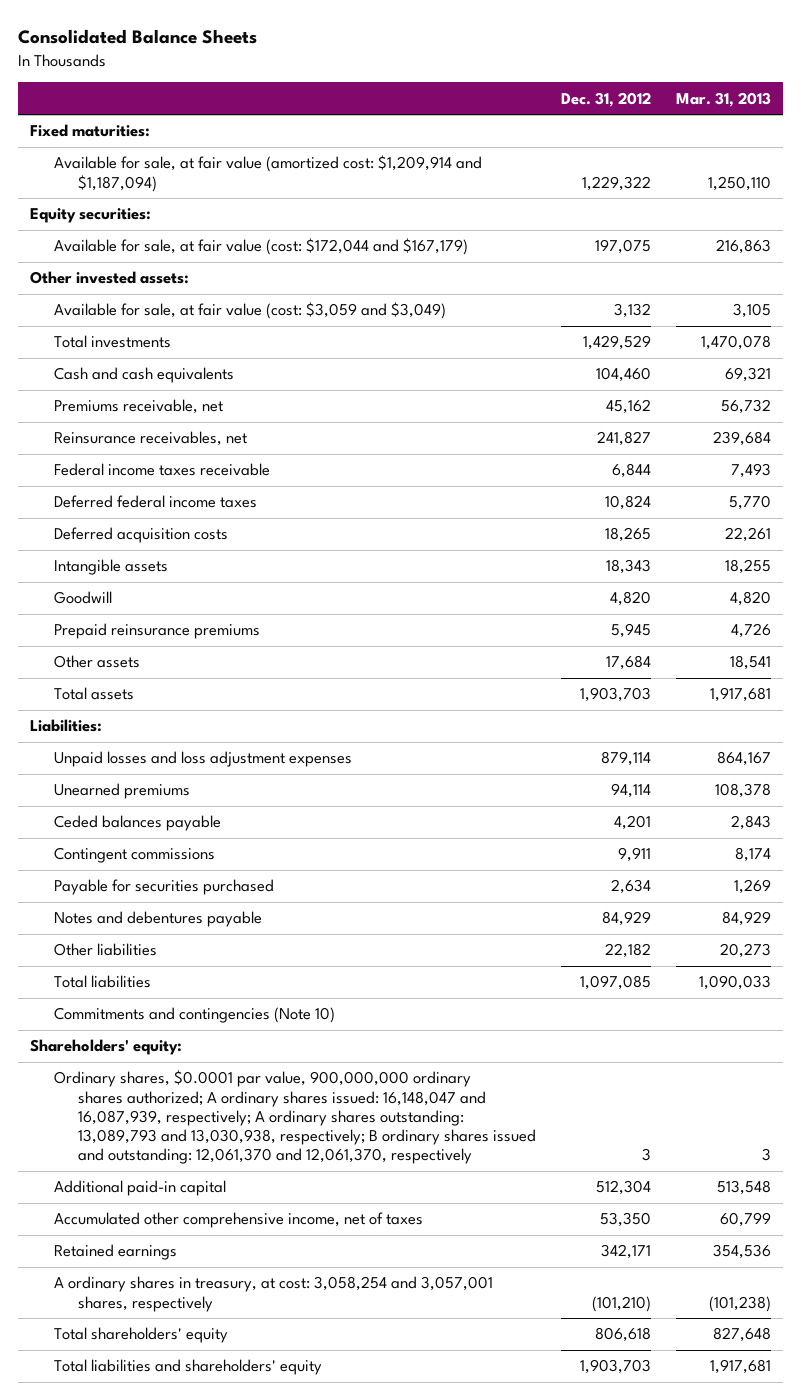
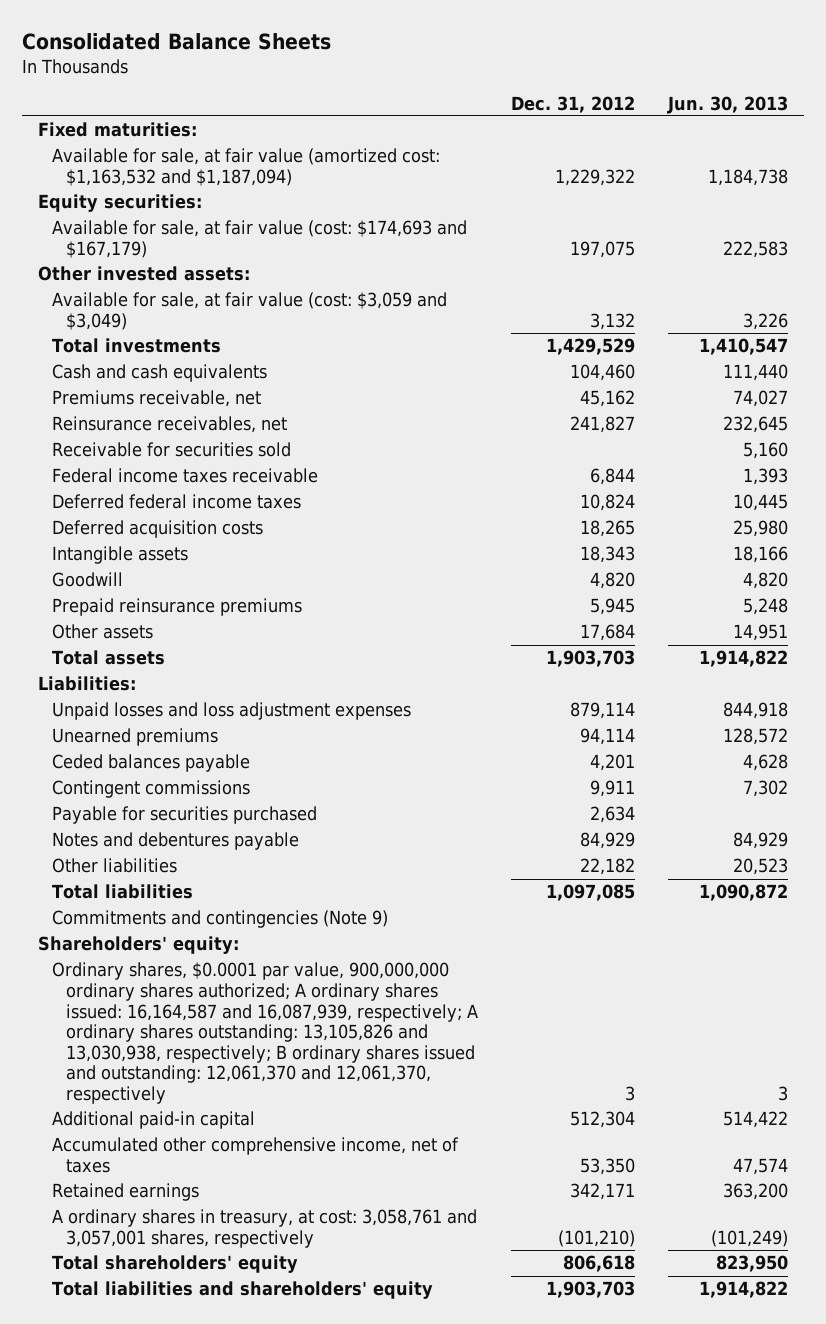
[675,91,771,107] Mar. 31, 2013 -> none
none -> [666,95,788,114] Jun. 30, 2013
[54,155,483,192] Available for sale, at fair value (amortized cost: $1,209,914 and $1,187,094) -> [51,148,440,186] Available for sale, at fair value (amortized cost: $1,163,532 and $1,187,094)
[54,238,469,256] Available for sale, at fair value (cost: $172,044 and $167,179) -> [51,220,467,258] Available for sale, at fair value (cost: $174,693 and $167,179)
none -> [51,442,291,458] Receivable for securities sold
[54,1007,336,1024] Commitments and contingencies (Note 10) -> [51,910,388,929] Commitments and contingencies (Note 9)
[54,1070,537,1165] Ordinary shares, $0.0001 par value, 900,000,000 ordinary shares authorized; A ordinary shares issued: 16,148,047 and 16,087,939, respectively; A ordinary shares outstanding: 13,089,793 and 13,030,938, respectively; B ordinary shares issued and outstanding: 12,061,370 and 12,061,370, respectively -> [51,962,478,1105] Ordinary shares, $0.0001 par value, 900,000,000 ordinary shares authorized; A ordinary shares issued: 16,164,587 and 16,087,939, respectively; A ordinary shares outstanding: 13,105,826 and 13,030,938, respectively; B ordinary shares issued and outstanding: 12,061,370 and 12,061,370, respectively
[54,1276,494,1312] A ordinary shares in treasury, at cost: 3,058,254 and 3,057,001 shares, respectively -> [51,1209,477,1248] A ordinary shares in treasury, at cost: 3,058,761 and 3,057,001 shares, respectively

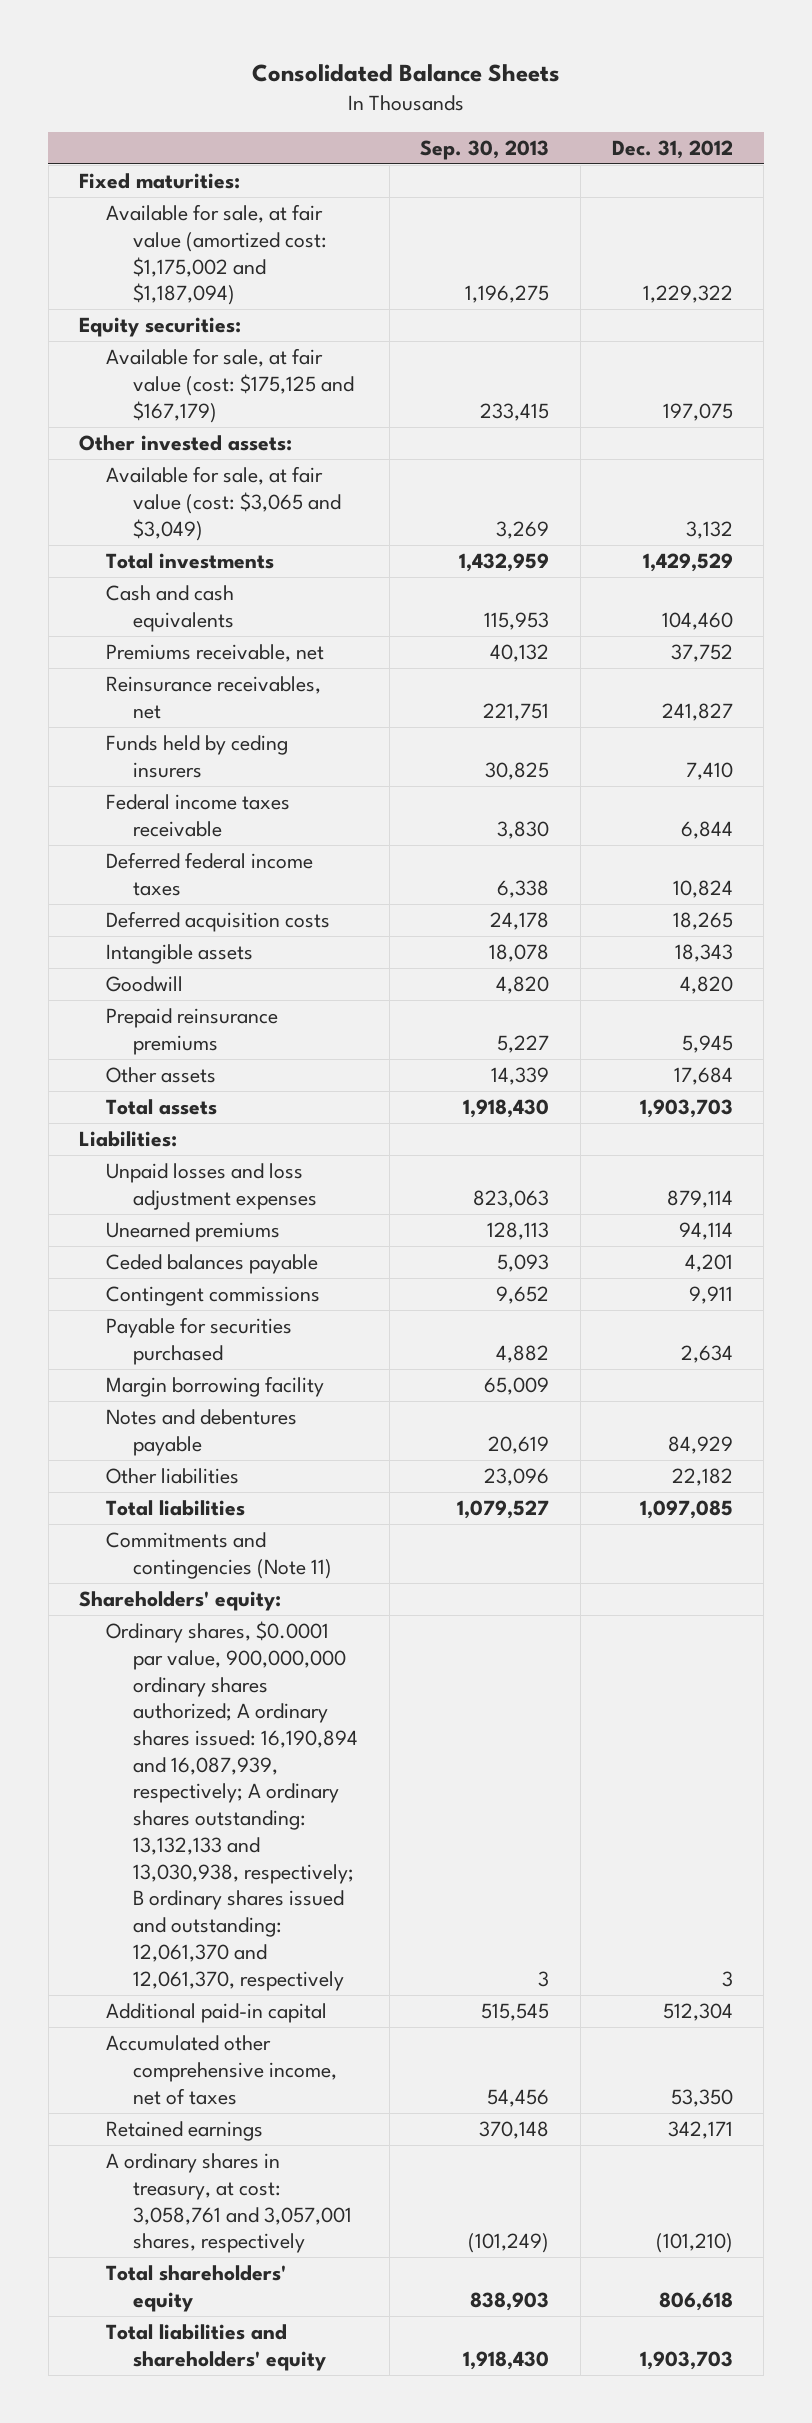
[666,95,788,114] Jun. 30, 2013 -> none
none -> [420,139,550,160] Sep. 30, 2013
[51,148,440,186] Available for sale, at fair value (amortized cost: $1,163,532 and $1,187,094) -> [106,204,327,306] Available for sale, at fair value (amortized cost: $1,175,002 and $1,187,094)
[51,220,467,258] Available for sale, at fair value (cost: $174,693 and $167,179) -> [106,348,354,423] Available for sale, at fair value (cost: $175,125 and $167,179)
[51,292,447,330] Available for sale, at fair value (cost: $3,059 and $3,049) -> [106,466,341,541] Available for sale, at fair value (cost: $3,065 and $3,049)
[579,390,635,408] 45,162 -> [670,644,733,663] 37,752
[51,442,291,458] Receivable for securities sold -> none
none -> [106,735,289,778] Funds held by ceding insurers
none -> [106,1376,325,1398] Margin borrowing facility
[51,910,388,929] Commitments and contingencies (Note 9) -> [106,1532,332,1579] Commitments and contingencies (Note 11)
[51,962,478,1105] Ordinary shares, $0.0001 par value, 900,000,000 ordinary shares authorized; A ordinary shares issued: 16,164,587 and 16,087,939, respectively; A ordinary shares outstanding: 13,105,826 and 13,030,938, respectively; B ordinary shares issued and outstanding: 12,061,370 and 12,061,370, respectively -> [106,1621,358,1991] Ordinary shares, $0.0001 par value, 900,000,000 ordinary shares authorized; A ordinary shares issued: 16,190,894 and 16,087,939, respectively; A ordinary shares outstanding: 13,132,133 and 13,030,938, respectively; B ordinary shares issued and outstanding: 12,061,370 and 12,061,370, respectively

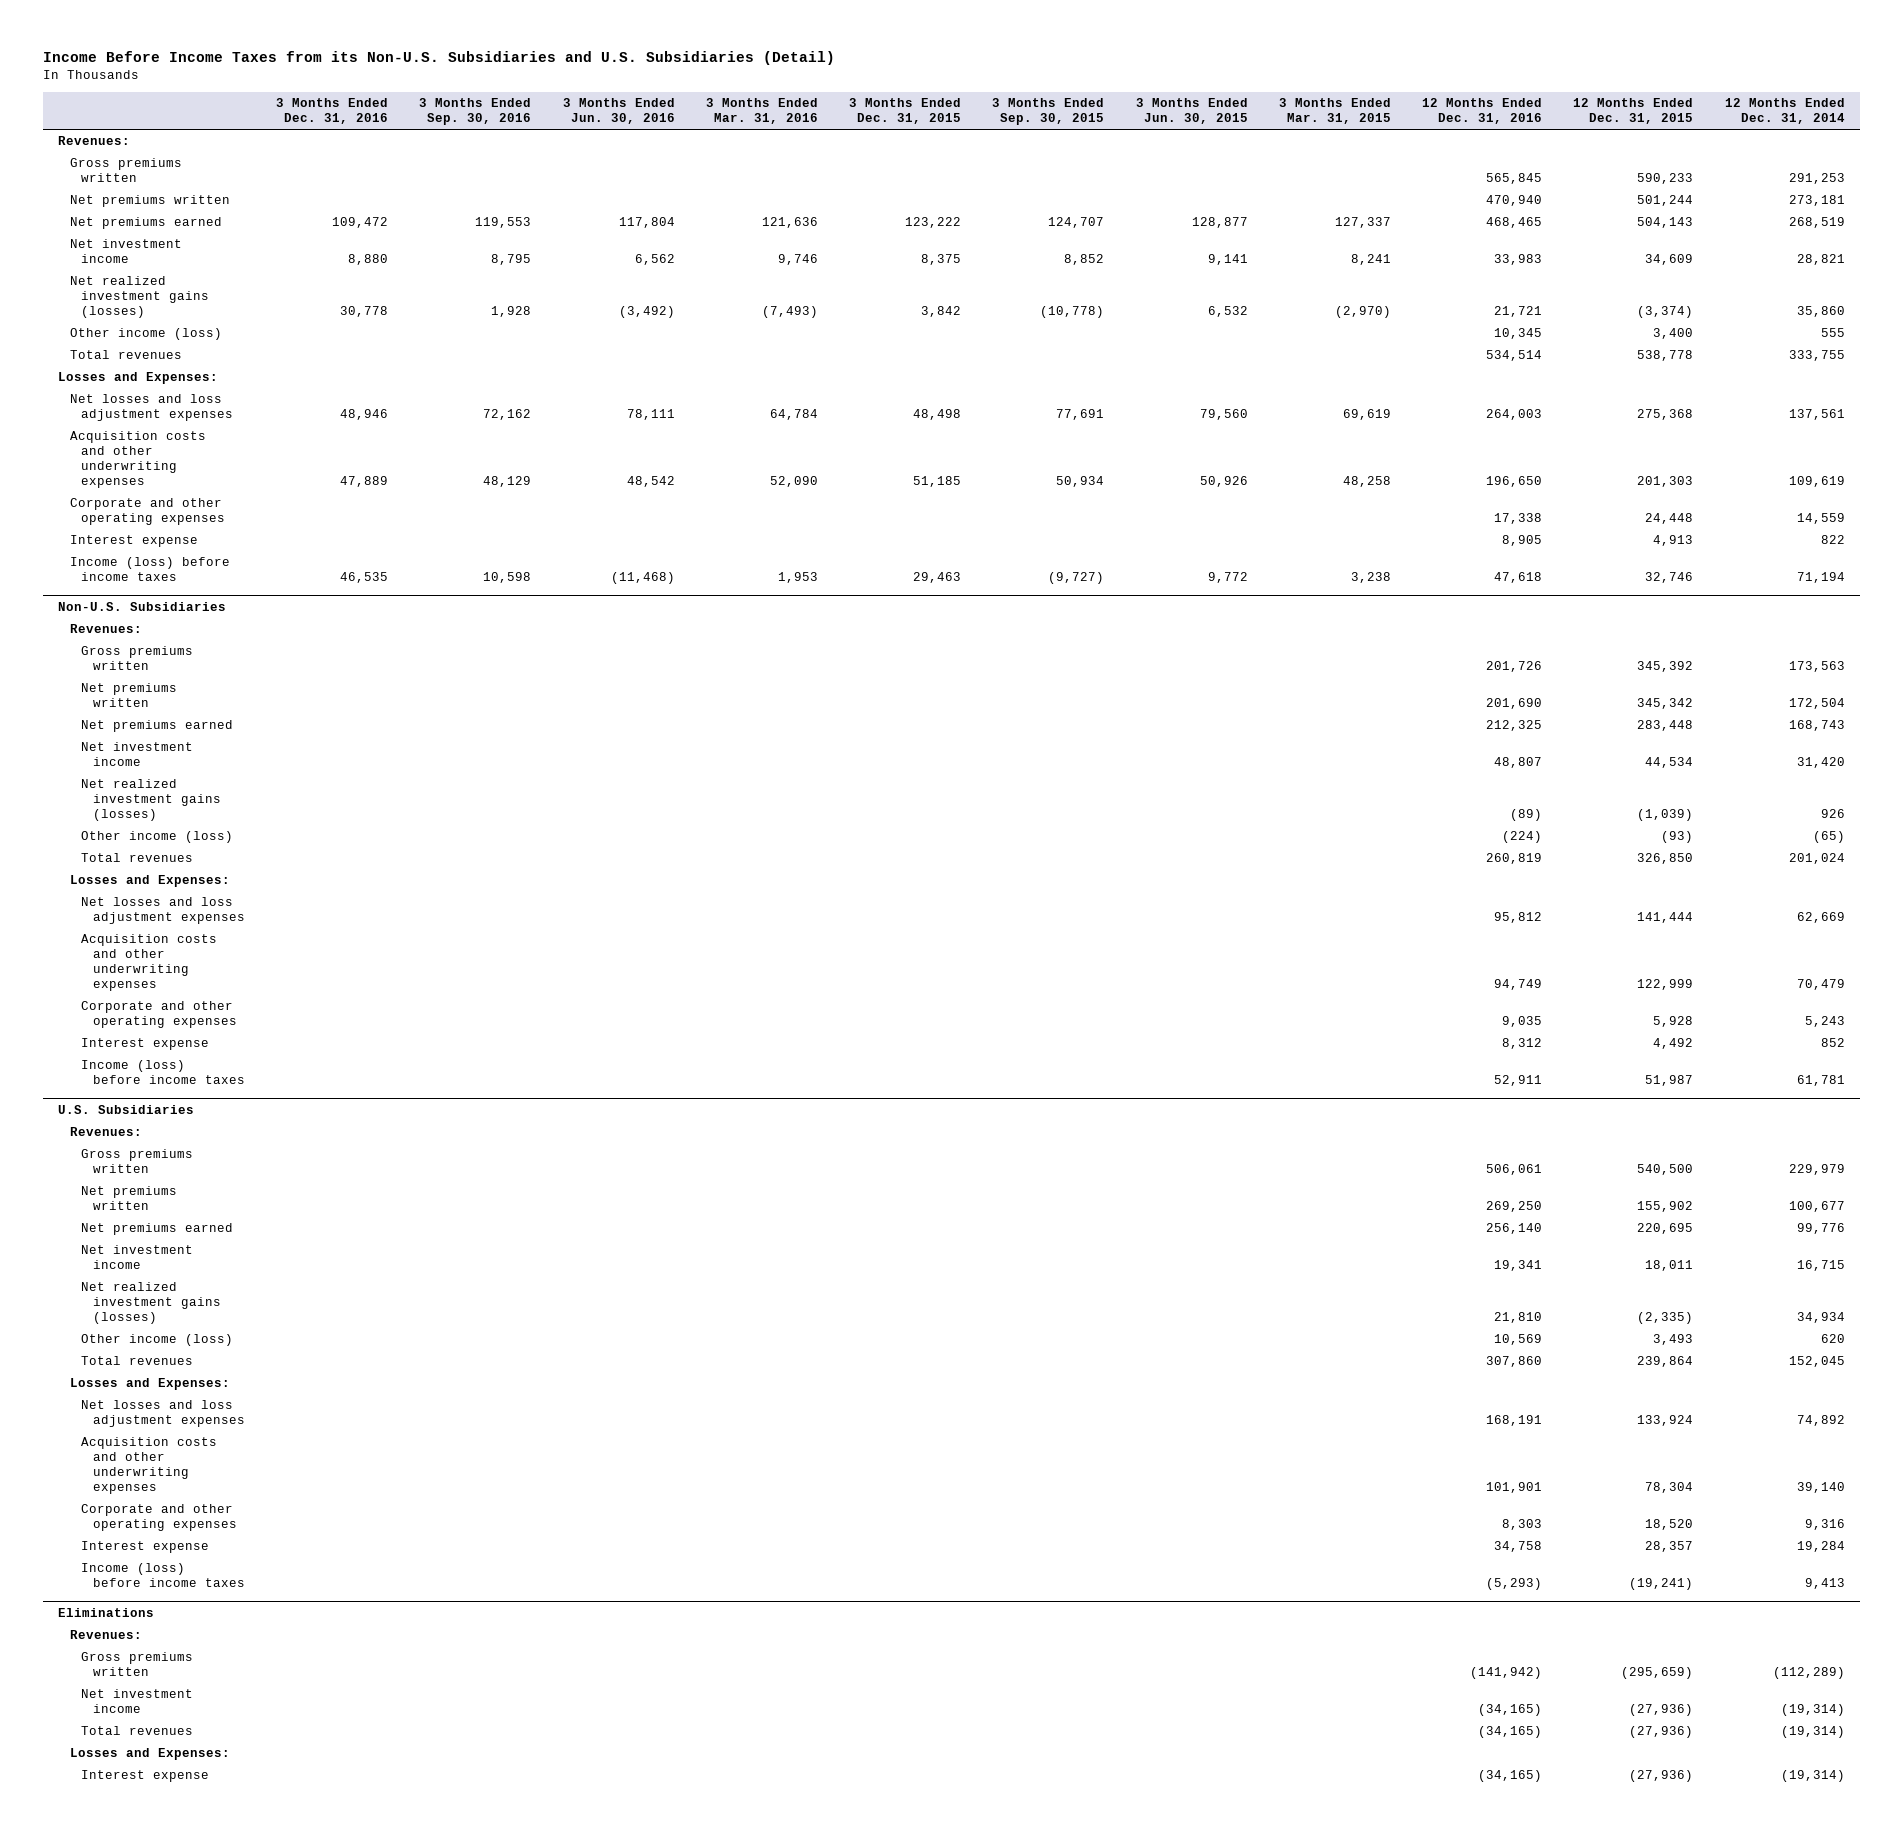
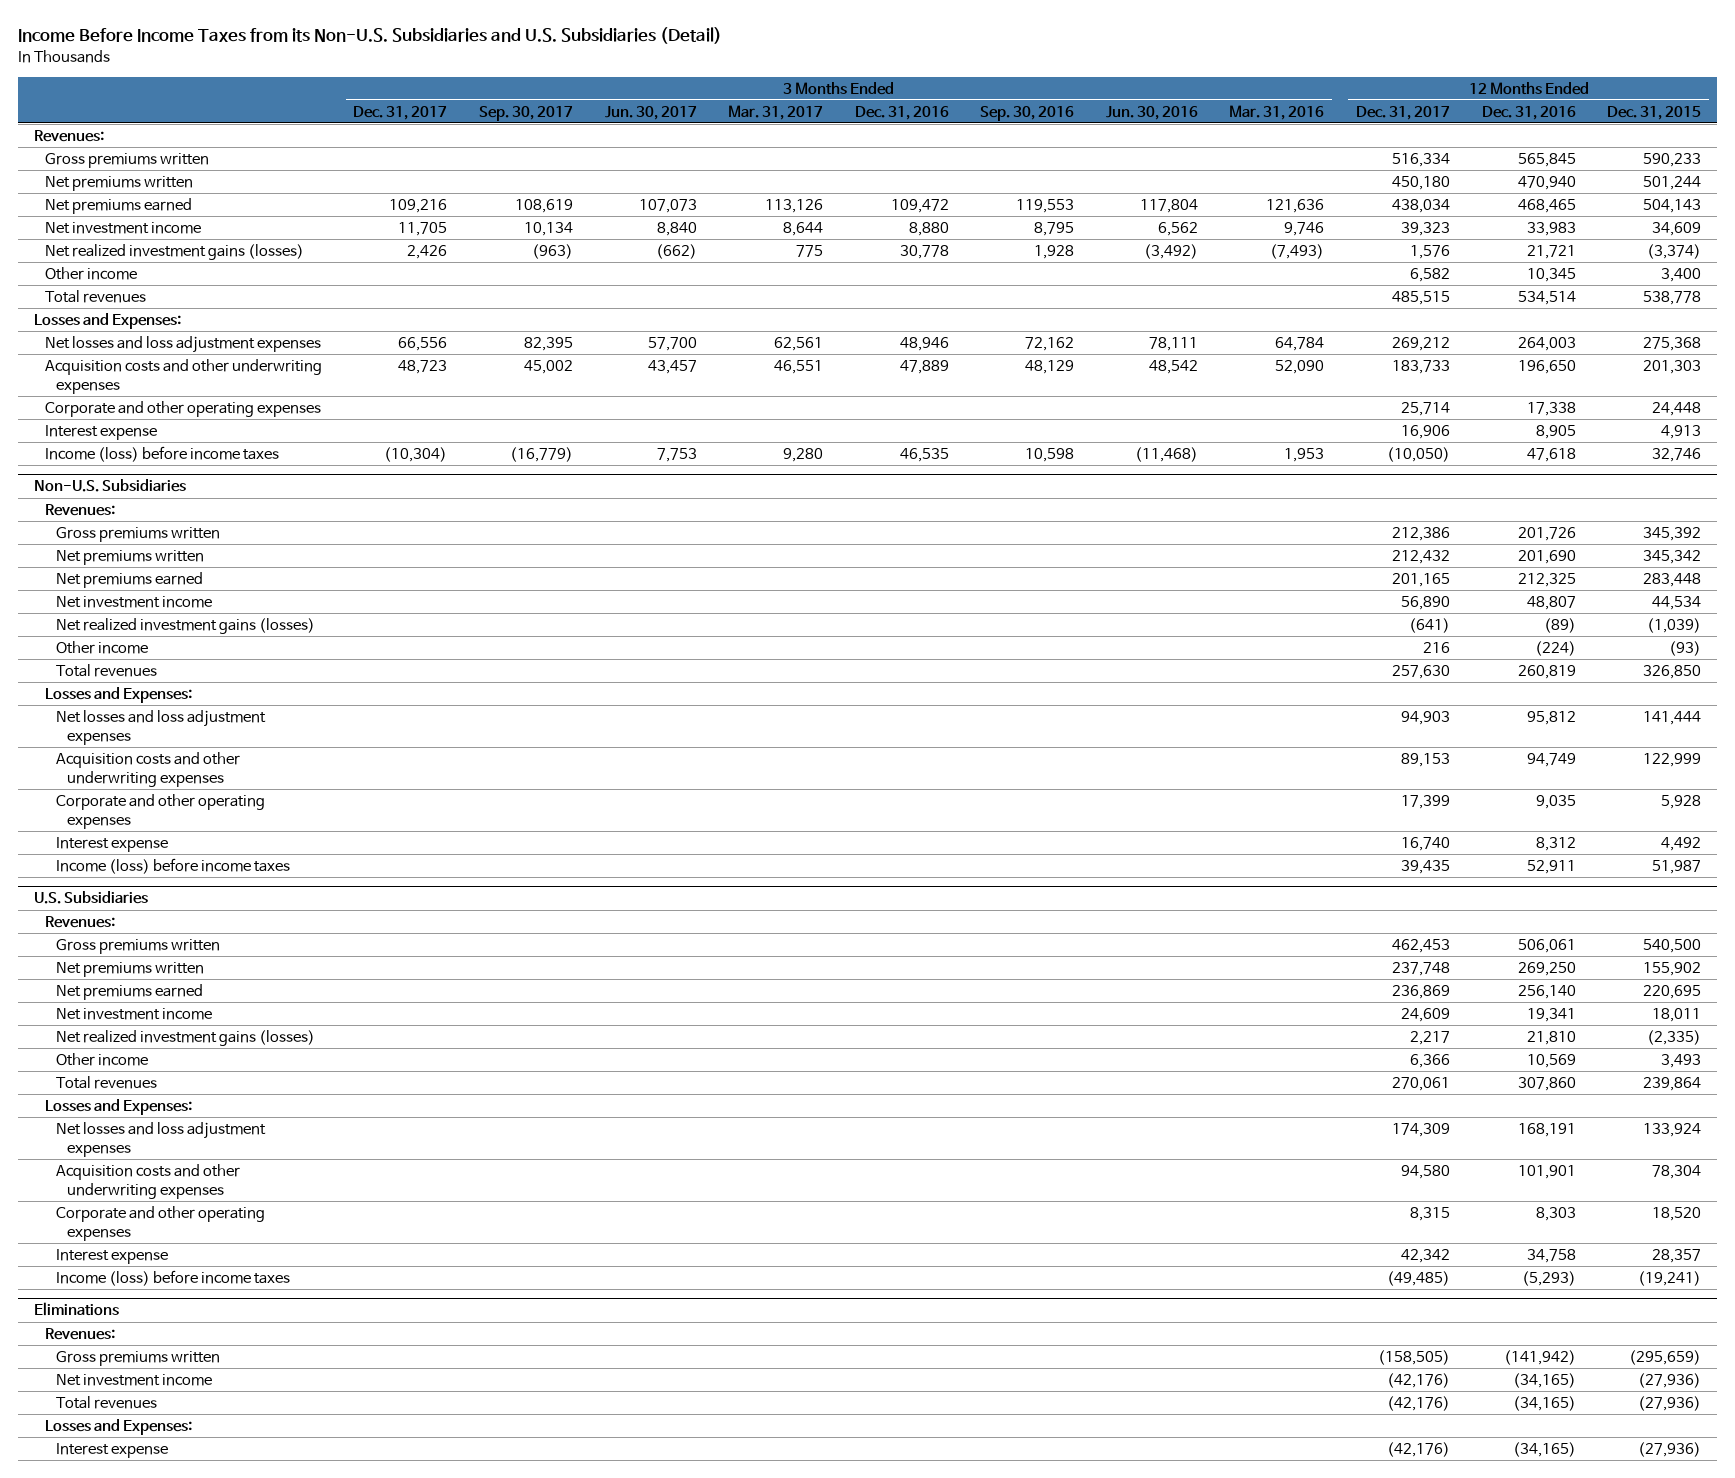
[849,98,962,125] 3 Months Ended Dec. 31, 2015 -> none
[992,98,1105,126] 3 Months Ended Sep. 30, 2015 -> none
[1135,98,1248,125] 3 Months Ended Jun. 30, 2015 -> none
[1278,98,1391,125] 3 Months Ended Mar. 31, 2015 -> none
[1724,98,1845,125] 12 Months Ended Dec. 31, 2014 -> none
none -> [353,105,448,120] Dec. 31, 2017
none -> [479,105,574,121] Sep. 30, 2017
none -> [604,105,697,120] Jun. 30, 2017
none -> [728,104,824,120] Mar. 31, 2017
none -> [1356,105,1451,120] Dec. 31, 2017
[69,328,222,341] Other income (loss) -> [44,266,137,280] Other income
[81,831,234,844] Other income (loss) -> [55,640,148,654] Other income
[81,1334,234,1347] Other income (loss) -> [55,1052,148,1066] Other income

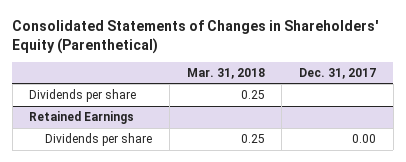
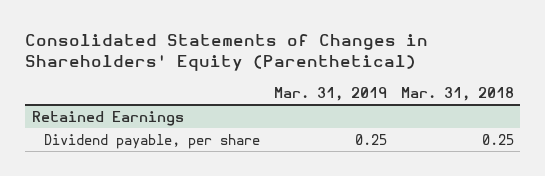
[299,67,377,79] Dec. 31, 2017 -> none
none -> [273,86,387,101] Mar. 31, 2019
[29,89,137,103] Dividends per share -> none
[44,133,152,147] Dividends per share -> [44,133,261,149] Dividend payable, per share

